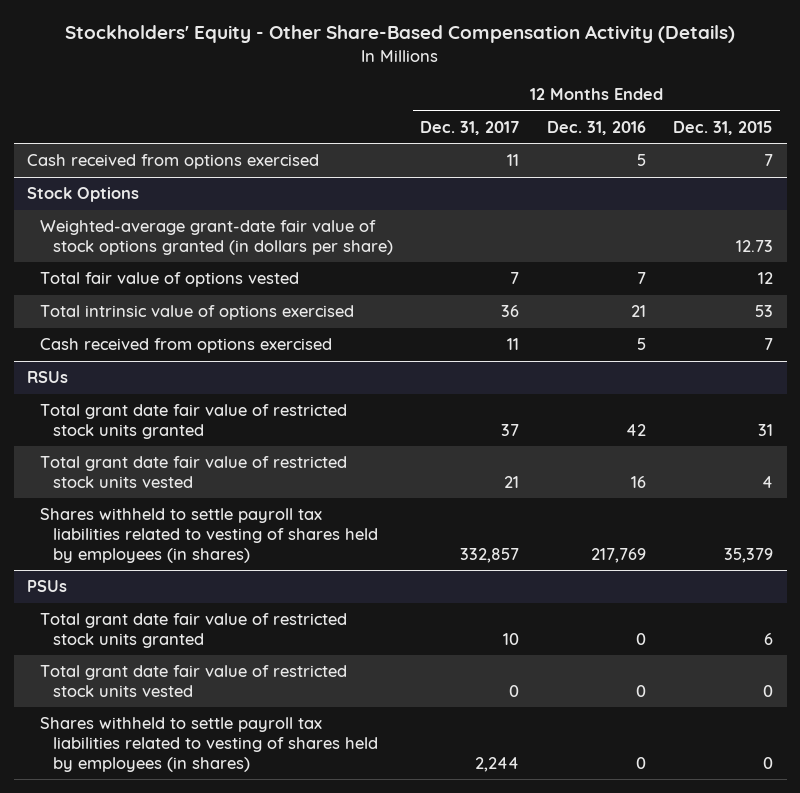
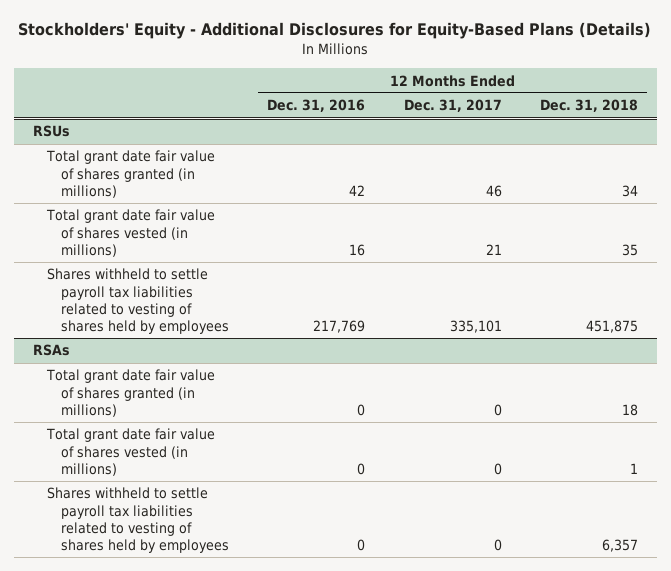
[65,25,736,44] Stockholders' Equity - Other Share-Based Compensation Activity (Details) -> [18,22,652,40] Stockholders' Equity - Additional Disclosures for Equity-Based Plans (Details)
[672,120,773,135] Dec. 31, 2015 -> none
none -> [539,99,638,113] Dec. 31, 2018
[27,154,320,170] Cash received from options exercised -> none
[27,187,140,203] Stock Options -> none
[39,220,393,255] Weighted-average grant-date fair value of stock options granted (in dollars per share) -> none
[39,272,299,288] Total fair value of options vested -> none
[39,305,354,321] Total intrinsic value of options exercised -> none
[39,338,332,354] Cash received from options exercised -> none
[39,404,347,439] Total grant date fair value of restricted stock units granted -> [45,150,215,198] Total grant date fair value of shares granted (in millions)
[501,423,520,436] 37 -> [485,184,502,197] 46
[39,456,347,488] Total grant date fair value of restricted stock units vested -> [45,209,215,257] Total grant date fair value of shares vested (in millions)
[39,508,378,563] Shares withheld to settle payroll tax liabilities related to vesting of shares held by employees (in shares) -> [46,268,229,334] Shares withheld to settle payroll tax liabilities related to vesting of shares held by employees
[460,547,520,563] 332,857 -> [449,319,502,333] 335,101
[27,580,68,593] PSUs -> [32,344,70,357] RSAs
[39,613,347,648] Total grant date fair value of restricted stock units granted -> [45,369,215,417] Total grant date fair value of shares granted (in millions)
[503,632,520,645] 10 -> [493,403,502,416] 0
[39,665,347,697] Total grant date fair value of restricted stock units vested -> [45,428,215,476] Total grant date fair value of shares vested (in millions)
[39,717,378,772] Shares withheld to settle payroll tax liabilities related to vesting of shares held by employees (in shares) -> [46,487,229,553] Shares withheld to settle payroll tax liabilities related to vesting of shares held by employees
[475,756,520,772] 2,244 -> [493,538,502,551] 0

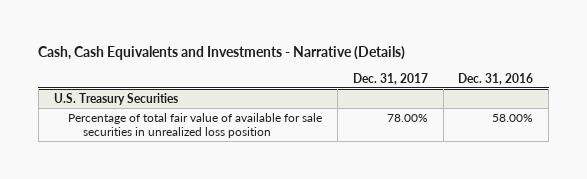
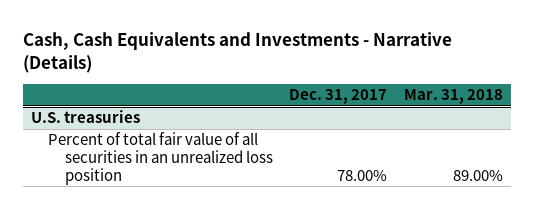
[458,72,534,85] Dec. 31, 2016 -> none
none -> [403,89,503,105] Mar. 31, 2018
[53,92,178,105] U.S. Treasury Securities -> [30,110,140,124] U.S. treasuries
[68,112,323,138] Percentage of total fair value of available for sale securities in unrealized loss position -> [48,132,274,185] Percent of total fair value of all securities in an unrealized loss position

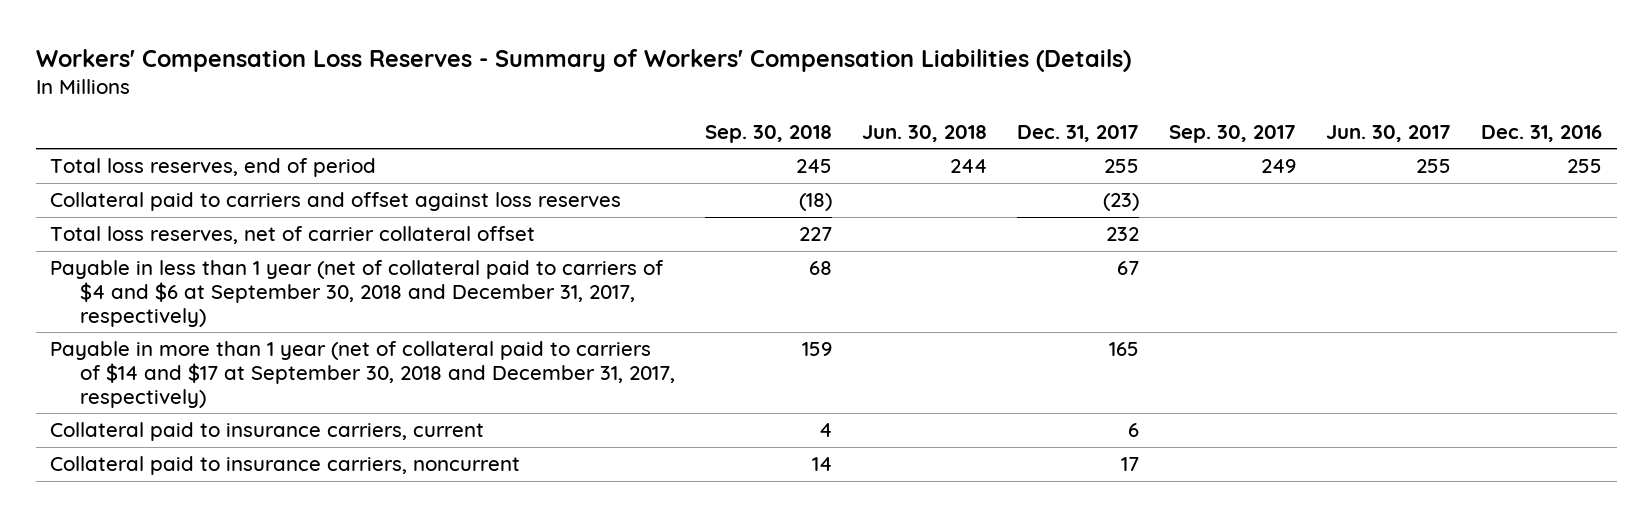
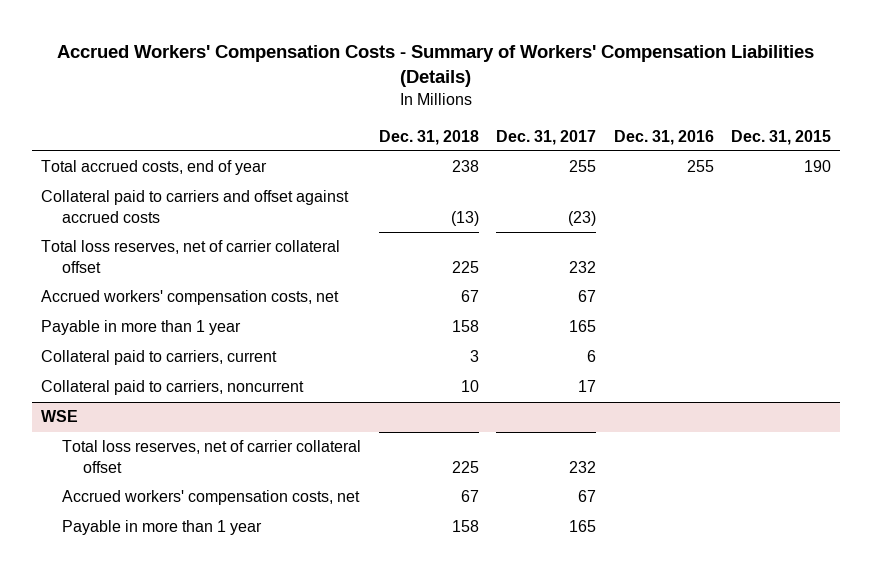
[35,49,1131,73] Workers' Compensation Loss Reserves - Summary of Workers' Compensation Liabilities (Details) -> [57,44,815,87] Accrued Workers' Compensation Costs - Summary of Workers' Compensation Liabilities (Details)
[705,124,833,143] Sep. 30, 2018 -> none
[862,124,988,142] Jun. 30, 2018 -> none
[1168,124,1296,143] Sep. 30, 2017 -> none
[1325,124,1451,142] Jun. 30, 2017 -> none
none -> [378,129,479,145] Dec. 31, 2018
none -> [731,129,832,145] Dec. 31, 2015
[50,158,377,178] Total loss reserves, end of period -> [41,160,268,176] Total accrued costs, end of year
[50,192,622,212] Collateral paid to carriers and offset against loss reserves -> [41,190,350,224] Collateral paid to carriers and offset against accrued costs
[50,260,665,327] Payable in less than 1 year (net of collateral paid to carriers of $4 and $6 at September 30, 2018 and December 31, 2017, respectively) -> [41,290,340,306] Accrued workers' compensation costs, net
[50,341,676,408] Payable in more than 1 year (net of collateral paid to carriers of $14 and $17 at September 30, 2018 and December 31, 2017, respectively) -> [41,320,242,336] Payable in more than 1 year
[50,422,485,442] Collateral paid to insurance carriers, current -> [41,350,278,366] Collateral paid to carriers, current
[50,456,521,476] Collateral paid to insurance carriers, noncurrent -> [41,380,305,396] Collateral paid to carriers, noncurrent
none -> [41,410,79,423] WSE
none -> [62,440,362,474] Total loss reserves, net of carrier collateral offset
none -> [62,490,361,506] Accrued workers' compensation costs, net
none -> [62,520,263,536] Payable in more than 1 year

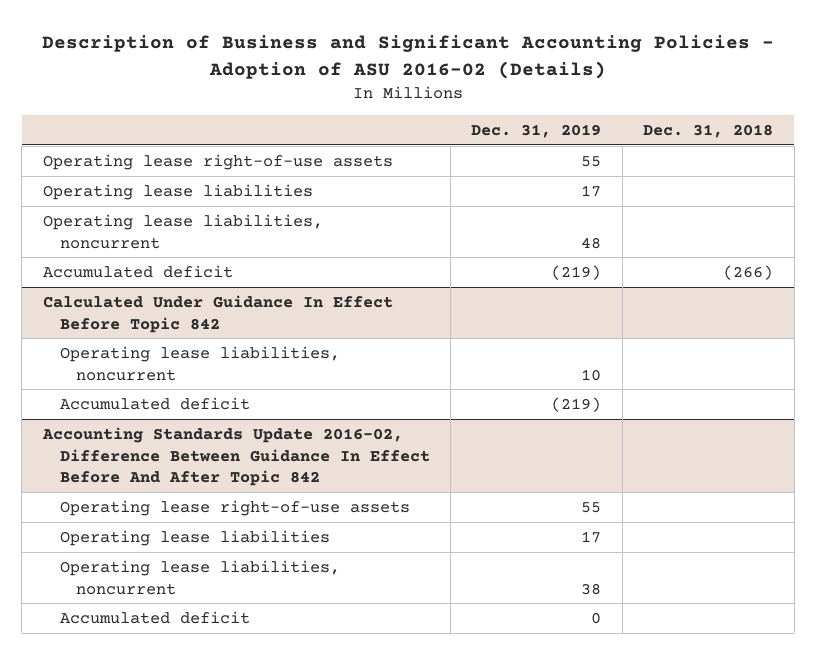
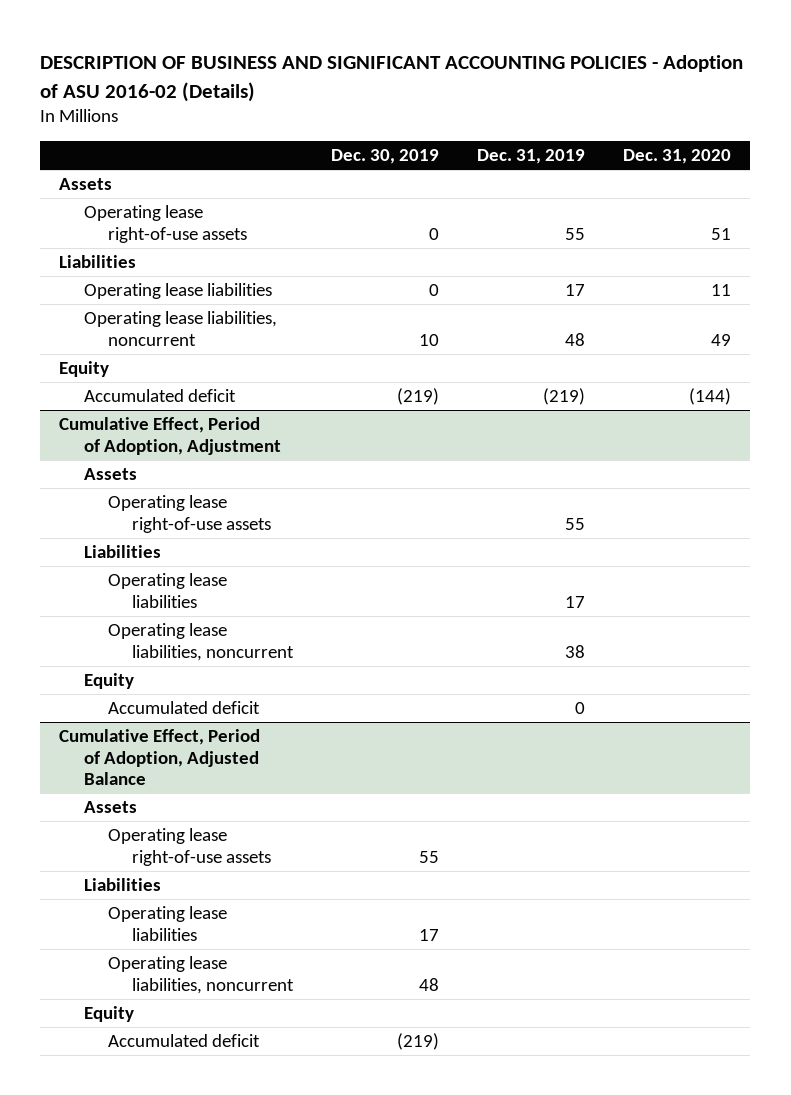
[42,35,775,79] Description of Business and Significant Accounting Policies - Adoption of ASU 2016-02 (Details) -> [40,54,744,102] DESCRIPTION OF BUSINESS AND SIGNIFICANT ACCOUNTING POLICIES - Adoption of ASU 2016-02 (Details)
[643,123,774,138] Dec. 31, 2018 -> none
none -> [331,149,440,165] Dec. 30, 2019
none -> [623,149,732,165] Dec. 31, 2020
none -> [59,178,113,191] Assets
none -> [59,255,137,269] Liabilities
[42,264,233,278] Accumulated deficit -> none
[42,294,393,333] Calculated Under Guidance In Effect Before Topic 842 -> none
[59,345,340,381] Operating lease liabilities, noncurrent -> none
none -> [59,361,110,378] Equity
[41,426,430,487] Accounting Standards Update 2016-02, Difference Between Guidance In Effect Before And After Topic 842 -> none
none -> [59,417,281,455] Cumulative Effect, Period of Adoption, Adjustment
none -> [83,468,137,481] Assets
none -> [83,545,161,559] Liabilities
none -> [83,673,134,690] Equity
none -> [59,729,261,786] Cumulative Effect, Period of Adoption, Adjusted Balance
none -> [83,801,137,814] Assets
none -> [107,828,271,866] Operating lease right-of-use assets
none -> [83,878,161,892] Liabilities
none -> [107,906,227,941] Operating lease liabilities
none -> [107,956,294,994] Operating lease liabilities, noncurrent
none -> [83,1006,134,1023] Equity
none -> [107,1034,260,1048] Accumulated deficit

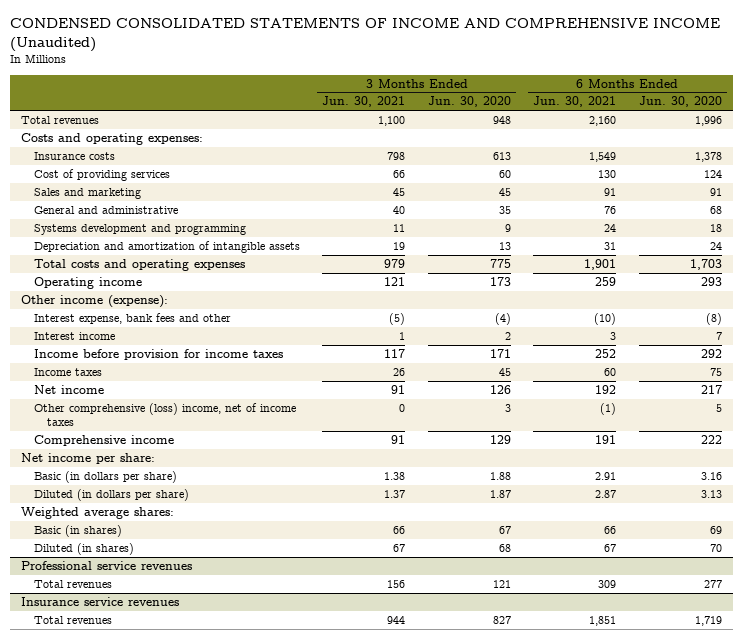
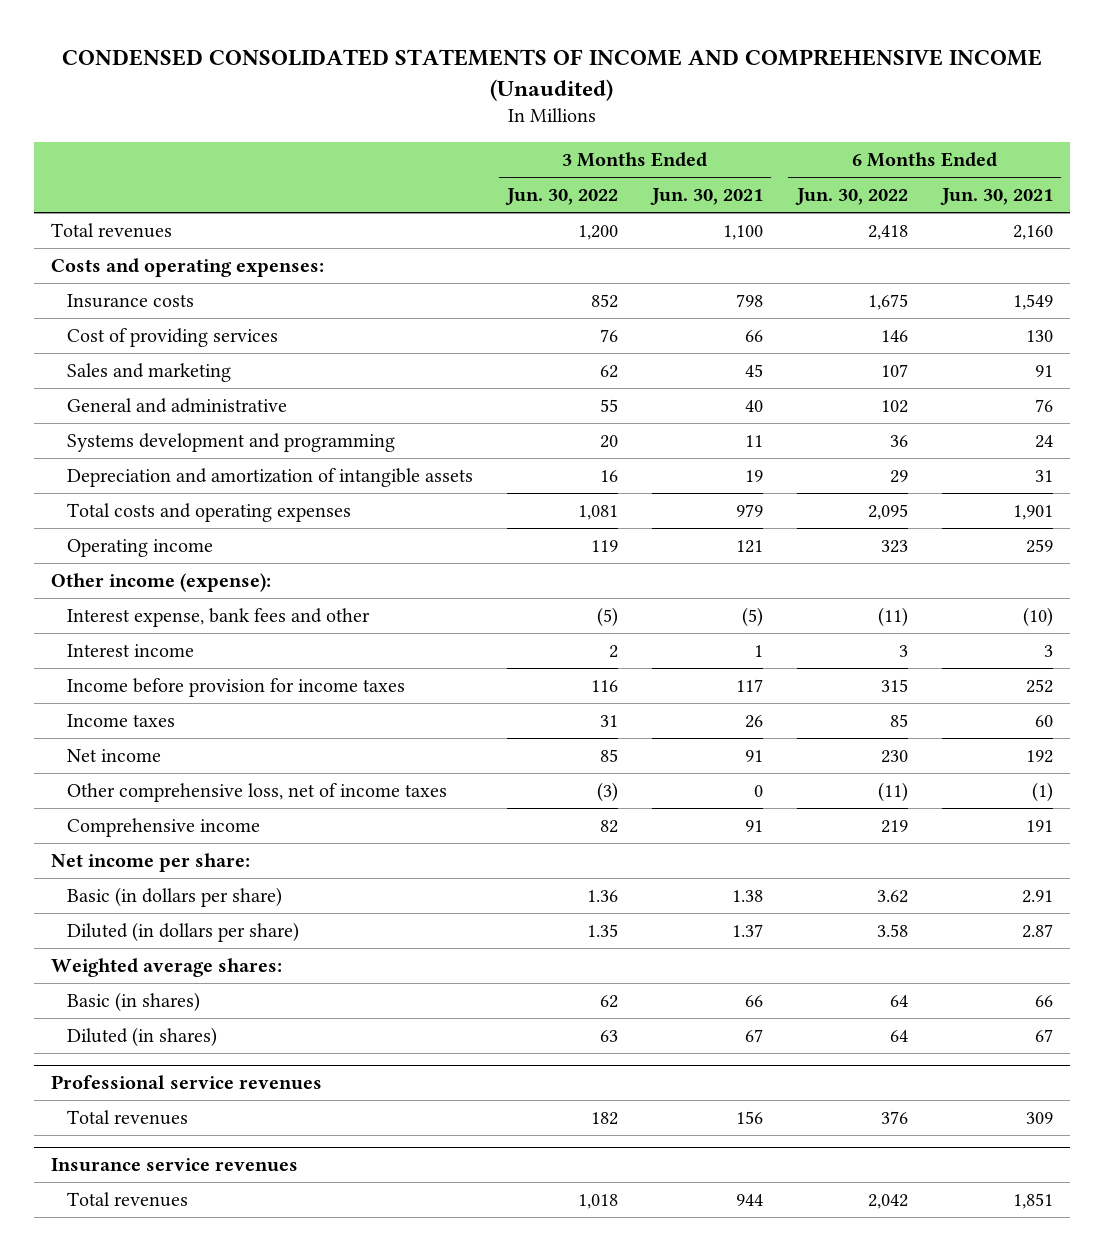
[427,96,511,108] Jun. 30, 2020 -> none
[638,96,722,108] Jun. 30, 2020 -> none
none -> [505,188,619,206] Jun. 30, 2022
none -> [794,188,908,206] Jun. 30, 2022
[34,402,297,427] Other comprehensive (loss) income, net of income taxes -> [67,782,448,802] Other comprehensive loss, net of income taxes

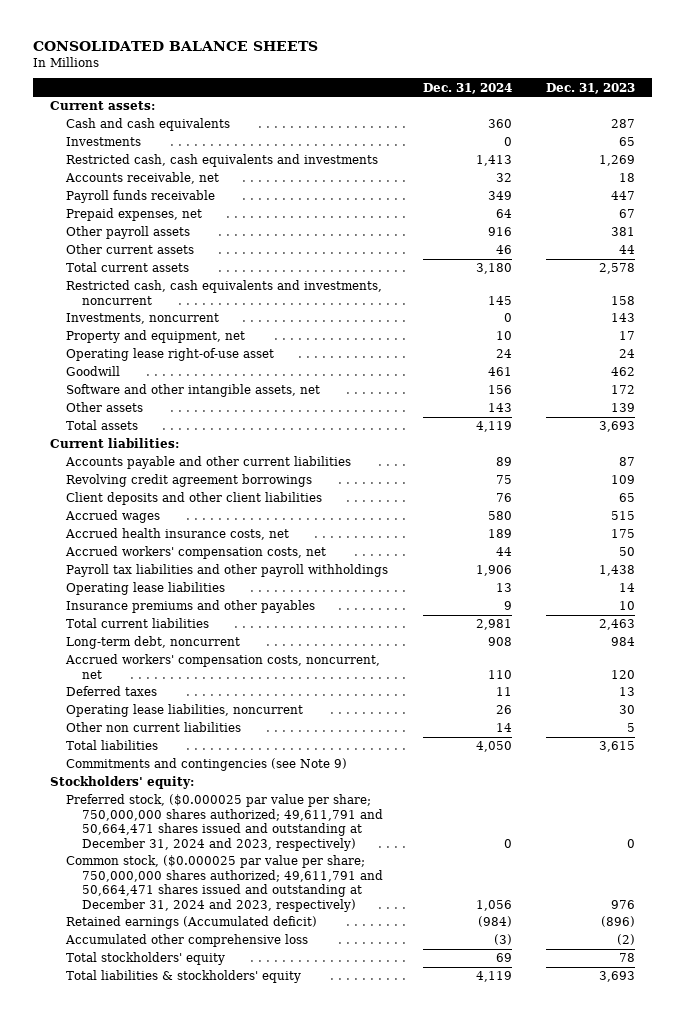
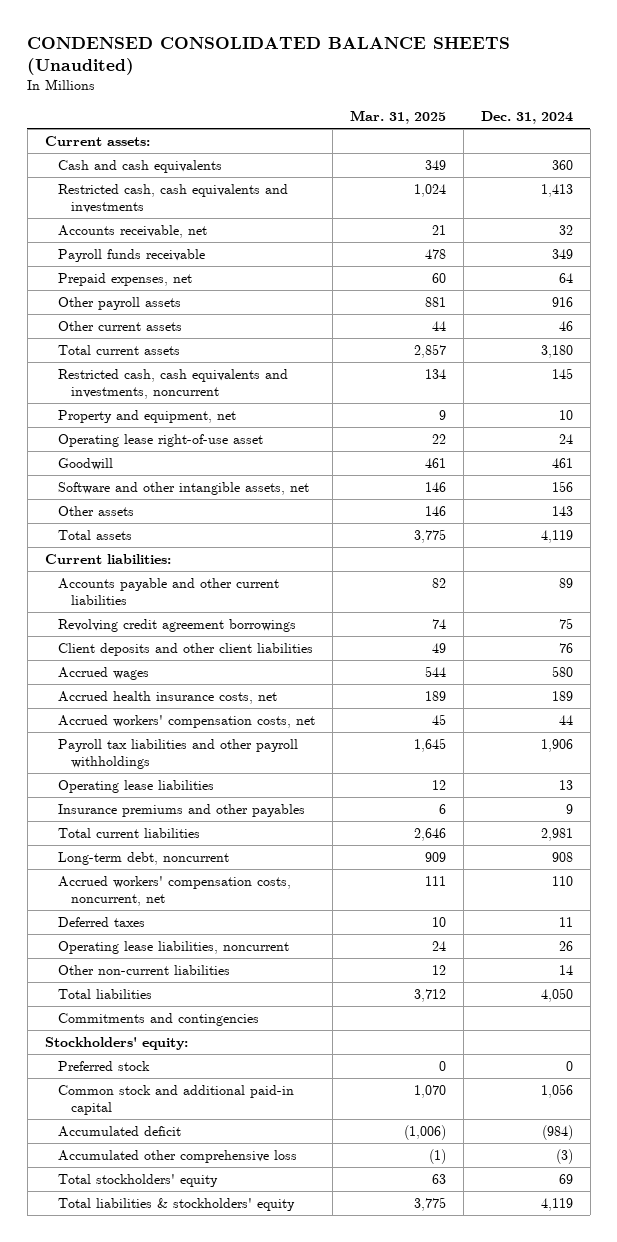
[33,41,319,52] CONSOLIDATED BALANCE SHEETS -> [27,37,511,76] CONDENSED CONSOLIDATED BALANCE SHEETS (Unaudited)
[546,82,636,94] Dec. 31, 2023 -> none
none -> [349,110,446,125] Mar. 31, 2025
[66,137,142,147] Investments -> none
[66,313,220,325] Investments, noncurrent -> none
[66,722,242,733] Other non current liabilities -> [57,964,230,975] Other non-current liabilities
[66,758,348,772] Commitments and contingencies (see Note 9) -> [57,1012,259,1026] Commitments and contingencies
[66,794,384,851] Preferred stock, ($0.000025 par value per share; 750,000,000 shares authorized; 49,611,791 and 50,664,471 shares issued and outstanding at December 31, 2024 and 2023, respectively) -> [57,1060,150,1071] Preferred stock
[66,855,384,912] Common stock, ($0.000025 par value per share; 750,000,000 shares authorized; 49,611,791 and 50,664,471 shares issued and outstanding at December 31, 2024 and 2023, respectively) -> [57,1084,294,1116] Common stock and additional paid-in capital
[66,916,318,930] Retained earnings (Accumulated deficit) -> [57,1125,181,1137] Accumulated deficit

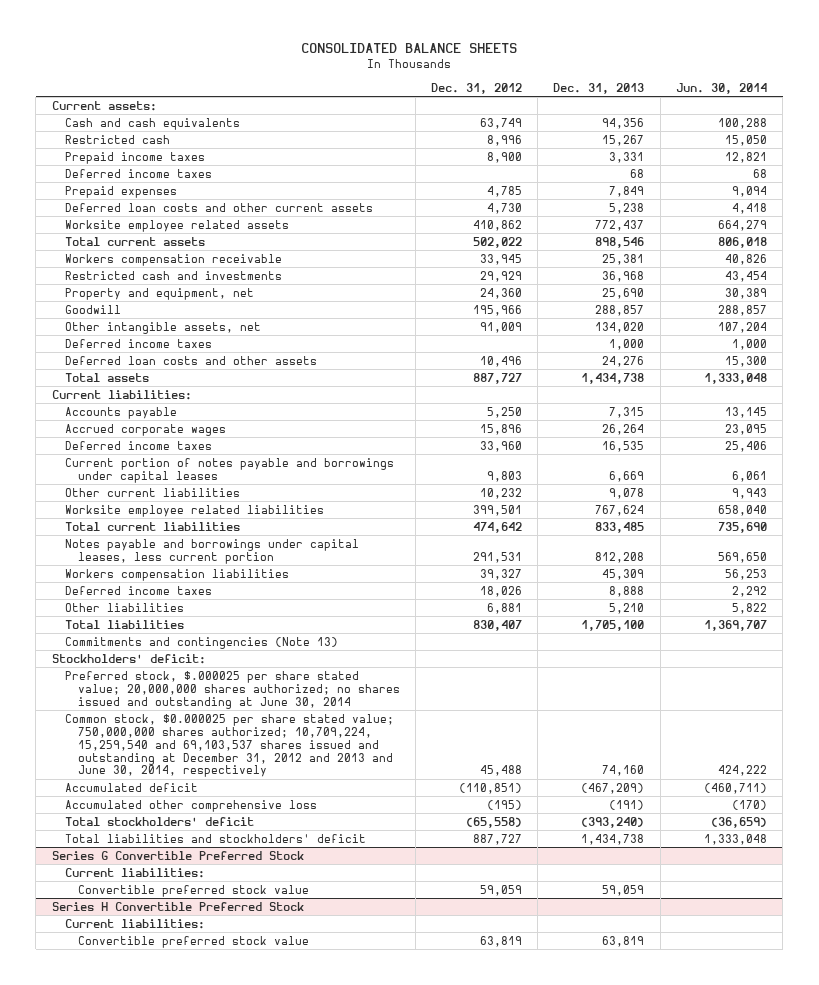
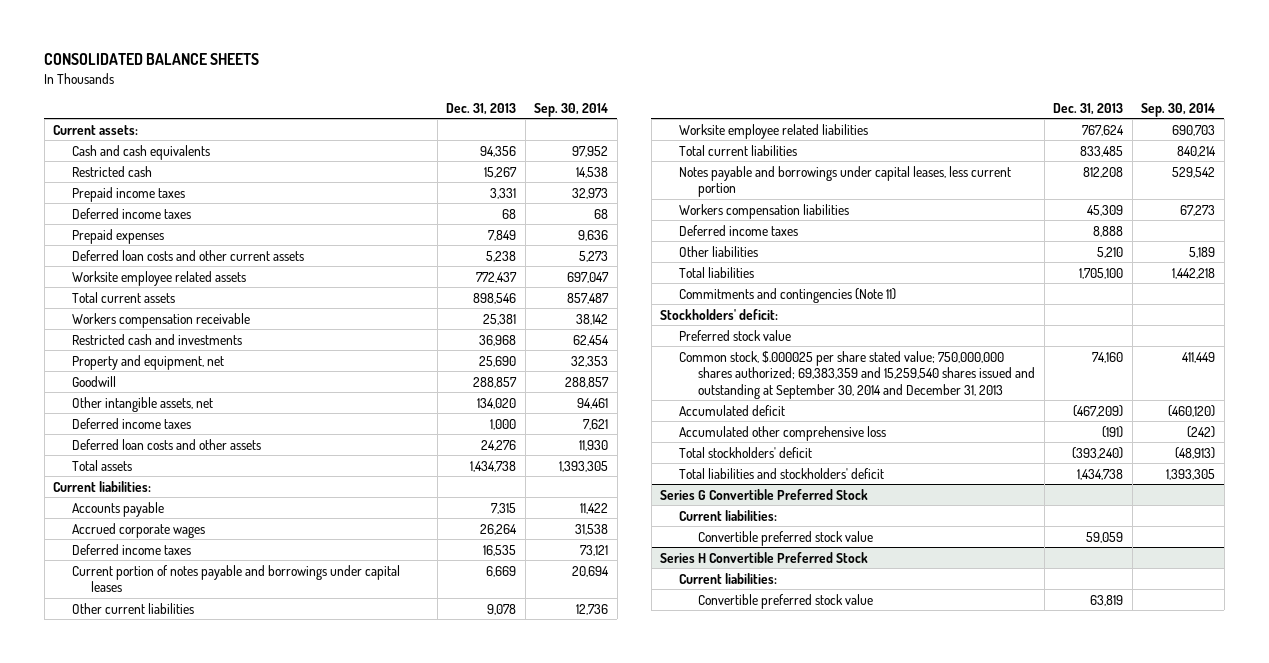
[430,82,522,94] Dec. 31, 2012 -> none
[675,82,767,94] Jun. 30, 2014 -> none
none -> [534,102,609,117] Sep. 30, 2014
[64,636,338,649] Commitments and contingencies (Note 13) -> [679,287,897,303] Commitments and contingencies (Note 11)
[64,670,400,709] Preferred stock, $.000025 per share stated value; 20,000,000 shares authorized; no shares issued and outstanding at June 30, 2014 -> [679,329,792,341] Preferred stock value
[64,713,394,778] Common stock, $0.000025 per share stated value; 750,000,000 shares authorized; 10,709,224, 15,259,540 and 69,103,537 shares issued and outstanding at December 31, 2012 and 2013 and June 30, 2014, respectively -> [679,350,1036,399] Common stock, $.000025 per share stated value; 750,000,000 shares authorized; 69,383,359 and 15,259,540 shares issued and outstanding at September 30, 2014 and December 31, 2013

